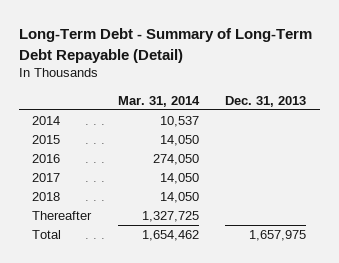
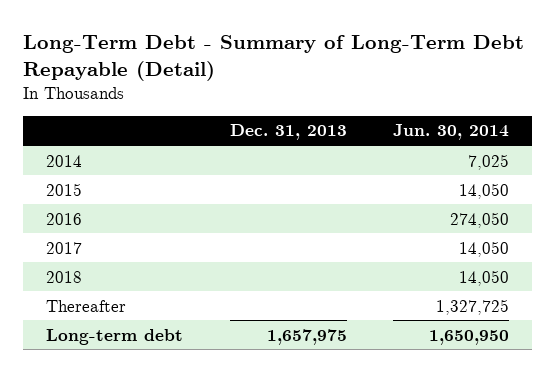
[117,95,200,107] Mar. 31, 2014 -> none
none -> [392,124,509,141] Jun. 30, 2014
[32,230,62,240] Total -> [46,328,184,345] Long-term debt

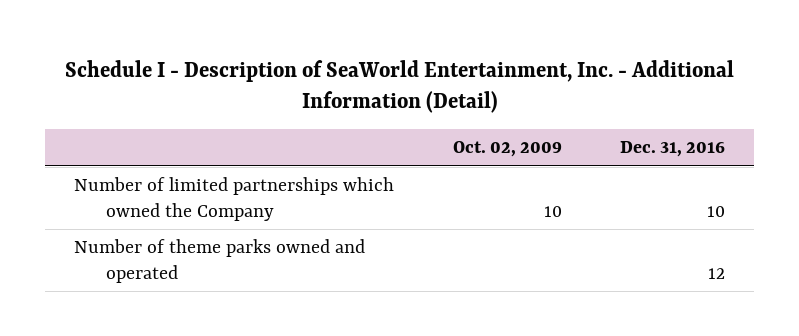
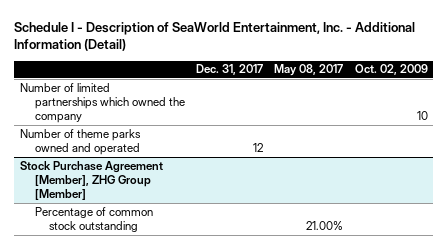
[619,141,725,158] Dec. 31, 2016 -> none
none -> [195,64,263,76] Dec. 31, 2017
none -> [274,64,344,77] May 08, 2017
[74,177,395,221] Number of limited partnerships which owned the Company -> [19,82,185,124] Number of limited partnerships which owned the company
none -> [19,160,163,201] Stock Purchase Agreement [Member], ZHG Group [Member]
none -> [34,206,153,232] Percentage of common stock outstanding

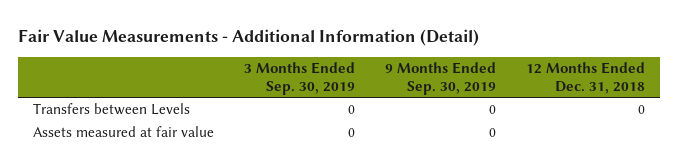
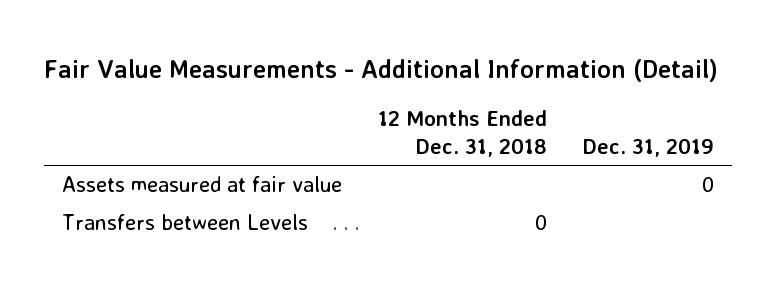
[244,62,356,95] 3 Months Ended Sep. 30, 2019 -> none
[385,62,497,95] 9 Months Ended Sep. 30, 2019 -> none
none -> [583,137,715,157] Dec. 31, 2019
[33,103,191,116] Transfers between Levels -> [61,214,308,231] Transfers between Levels

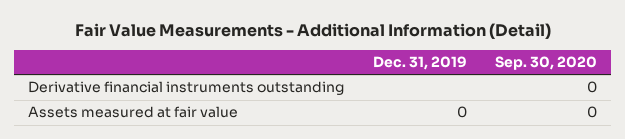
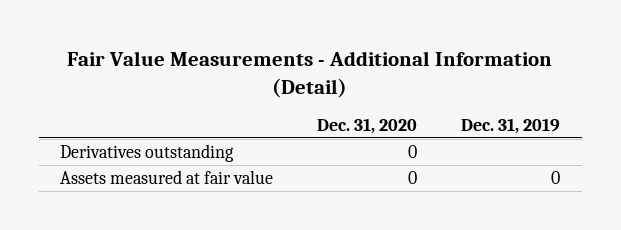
[494,55,597,70] Sep. 30, 2020 -> none
none -> [317,117,418,134] Dec. 31, 2020
[28,81,345,96] Derivative financial instruments outstanding -> [60,144,235,163] Derivatives outstanding

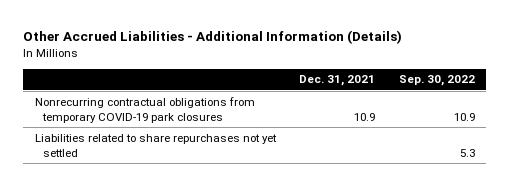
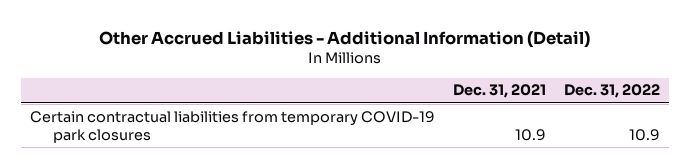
[23,30,403,45] Other Accrued Liabilities - Additional Information (Details) -> [98,30,590,48] Other Accrued Liabilities - Additional Information (Detail)
[398,75,475,87] Sep. 30, 2022 -> none
none -> [563,84,660,99] Dec. 31, 2022
[34,133,277,157] Liabilities related to share repurchases not yet settled -> none
[34,96,255,123] Nonrecurring contractual obligations from temporary COVID-19 park closures -> [30,110,436,144] Certain contractual liabilities from temporary COVID-19 park closures

